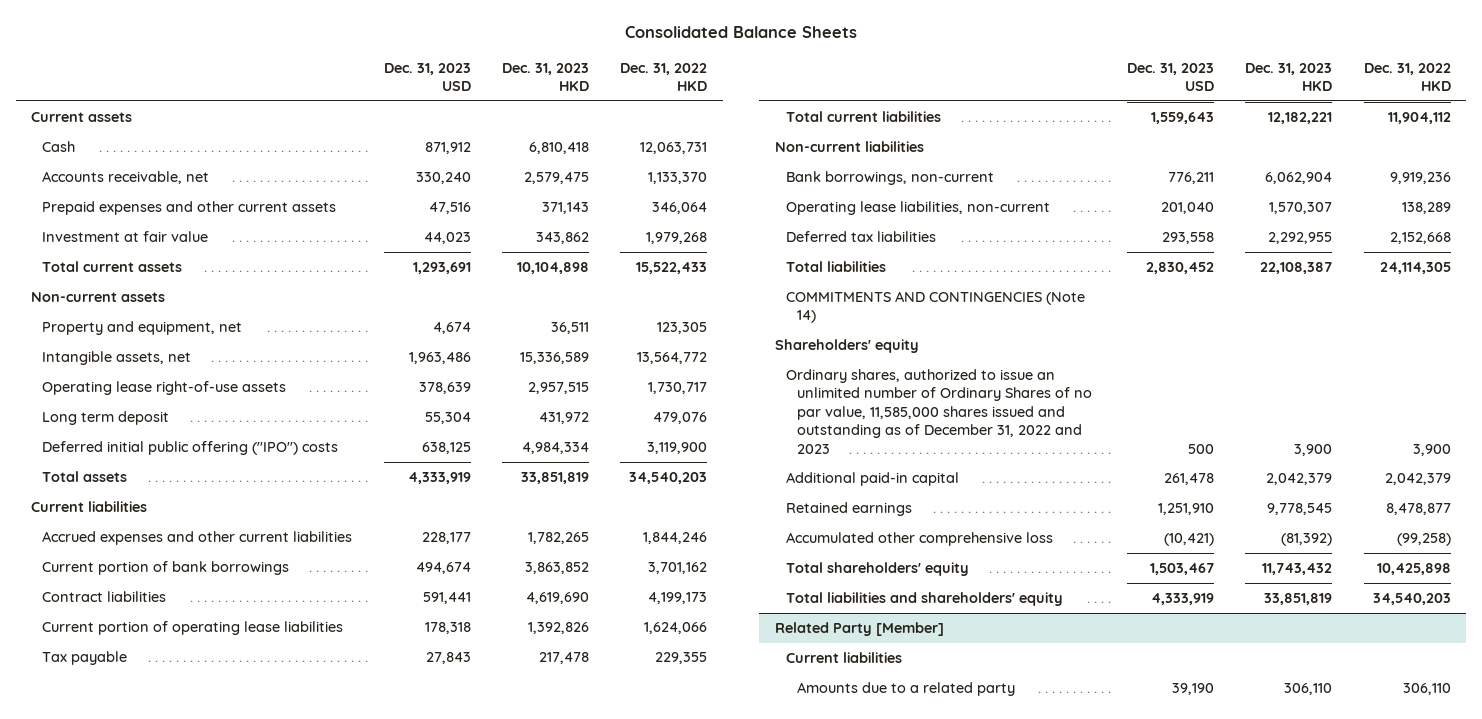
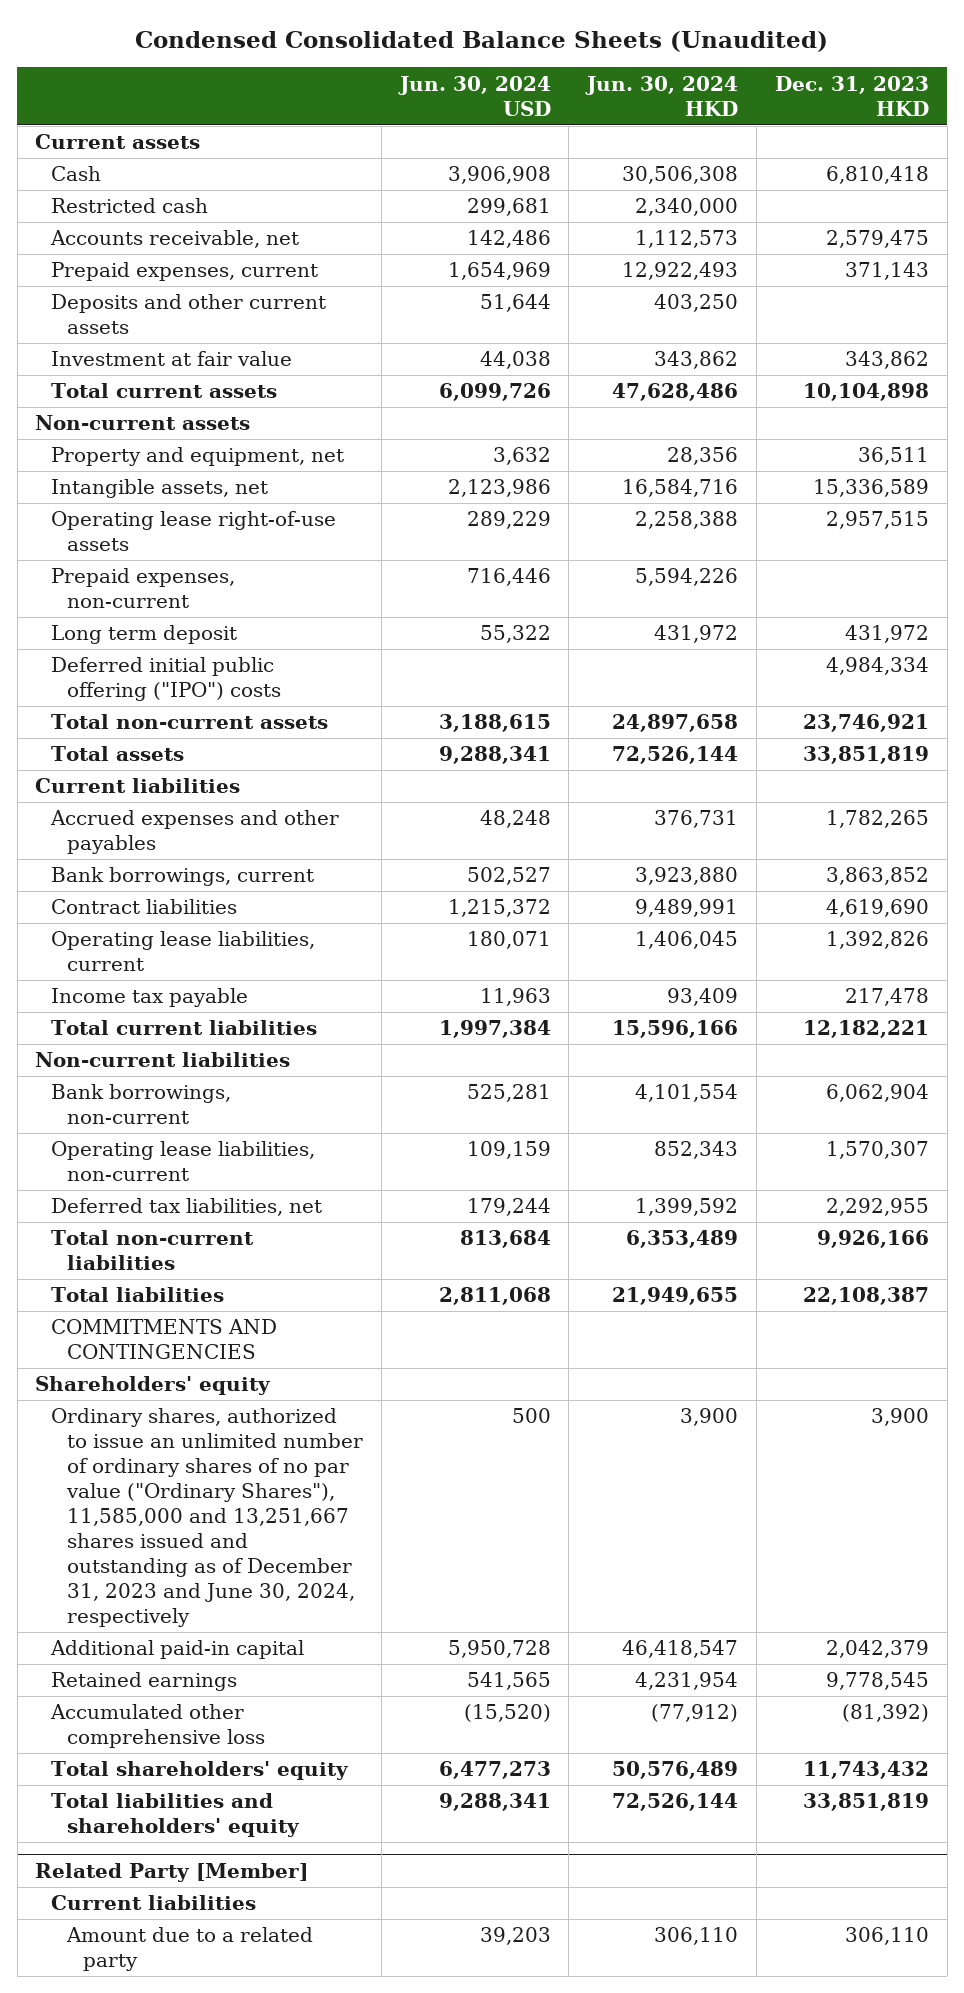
[624,26,857,39] Consolidated Balance Sheets -> [135,30,829,52] Condensed Consolidated Balance Sheets (Unaudited)
[383,62,471,92] Dec. 31, 2023 USD -> none
[620,62,708,92] Dec. 31, 2022 HKD -> none
none -> [397,75,551,116] Jun. 30, 2024 USD
none -> [585,75,739,116] Jun. 30, 2024 HKD
none -> [51,198,209,214] Restricted cash
[42,200,337,215] Prepaid expenses and other current assets -> [51,262,319,282] Prepaid expenses, current
none -> [51,294,327,335] Deposits and other current assets
none -> [51,568,236,609] Prepaid expenses, non-current
none -> [51,714,329,730] Total non-current assets
[42,530,353,545] Accrued expenses and other current liabilities -> [50,810,340,855] Accrued expenses and other payables
[42,560,290,575] Current portion of bank borrowings -> [51,867,315,887] Bank borrowings, current
[42,620,344,635] Current portion of operating lease liabilities -> [51,931,316,972] Operating lease liabilities, current
[42,650,128,665] Tax payable -> [51,988,249,1008] Income tax payable
[785,230,936,242] Deferred tax liabilities -> [51,1198,323,1217] Deferred tax liabilities, net
none -> [51,1230,255,1271] Total non-current liabilities
[785,290,1085,324] COMMITMENTS AND CONTINGENCIES (Note 14) -> [51,1319,278,1360] COMMITMENTS AND CONTINGENCIES
[785,368,1092,454] Ordinary shares, authorized to issue an unlimited number of Ordinary Shares of no par value, 11,585,000 shares issued and outstanding as of December 31, 2022 and 2023 -> [51,1408,363,1627] Ordinary shares, authorized to issue an unlimited number of ordinary shares of no par value ("Ordinary Shares"), 11,585,000 and 13,251,667 shares issued and outstanding as of December 31, 2023 and June 30, 2024, respectively
[796,681,1015,696] Amounts due to a related party -> [65,1927,313,1972] Amount due to a related party

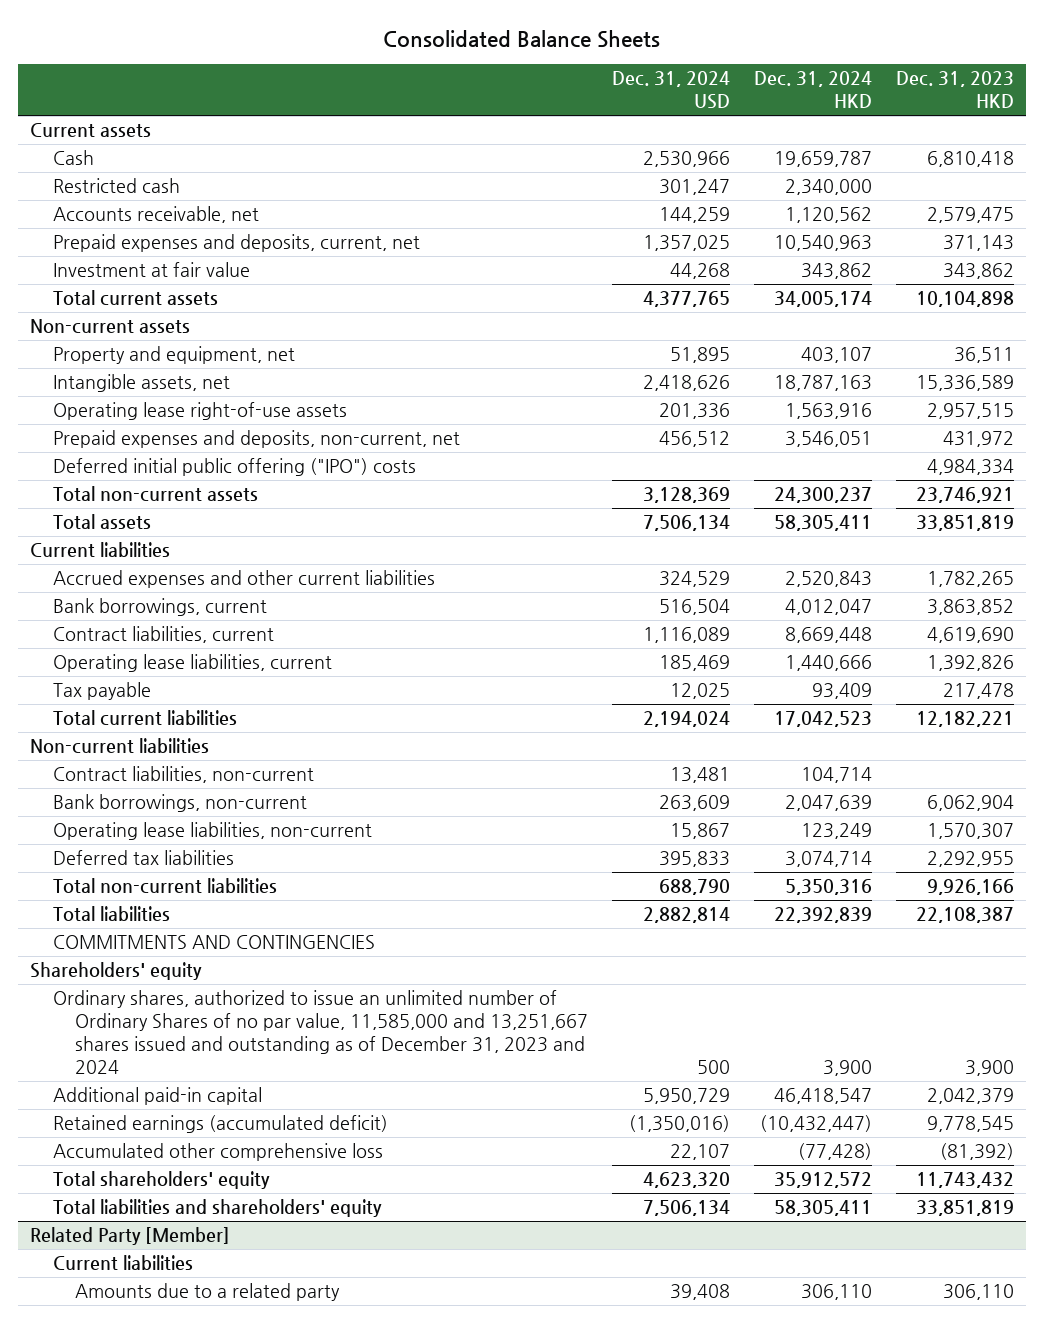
[135,30,829,52] Condensed Consolidated Balance Sheets (Unaudited) -> [383,30,661,49] Consolidated Balance Sheets
[397,75,551,116] Jun. 30, 2024 USD -> none
[585,75,739,116] Jun. 30, 2024 HKD -> none
none -> [612,71,731,110] Dec. 31, 2024 USD
none -> [754,71,873,109] Dec. 31, 2024 HKD
[51,294,327,335] Deposits and other current assets -> none
[51,262,319,282] Prepaid expenses, current -> [52,234,420,253] Prepaid expenses and deposits, current, net
[51,568,236,609] Prepaid expenses, non-current -> none
[51,625,238,645] Long term deposit -> [52,430,460,449] Prepaid expenses and deposits, non-current, net
[50,810,340,855] Accrued expenses and other payables -> [52,570,435,589] Accrued expenses and other current liabilities
[51,899,238,915] Contract liabilities -> [52,626,274,644] Contract liabilities, current
[51,988,249,1008] Income tax payable -> [52,682,151,701] Tax payable
none -> [52,766,314,784] Contract liabilities, non-current
[51,1198,323,1217] Deferred tax liabilities, net -> [52,850,234,866] Deferred tax liabilities
[51,1408,363,1627] Ordinary shares, authorized to issue an unlimited number of ordinary shares of no par value ("Ordinary Shares"), 11,585,000 and 13,251,667 shares issued and outstanding as of December 31, 2023 and June 30, 2024, respectively -> [52,990,589,1075] Ordinary shares, authorized to issue an unlimited number of Ordinary Shares of no par value, 11,585,000 and 13,251,667 shares issued and outstanding as of December 31, 2023 and 2024
[51,1672,238,1692] Retained earnings -> [52,1115,388,1134] Retained earnings (accumulated deficit)
[65,1927,313,1972] Amount due to a related party -> [75,1283,341,1302] Amounts due to a related party

